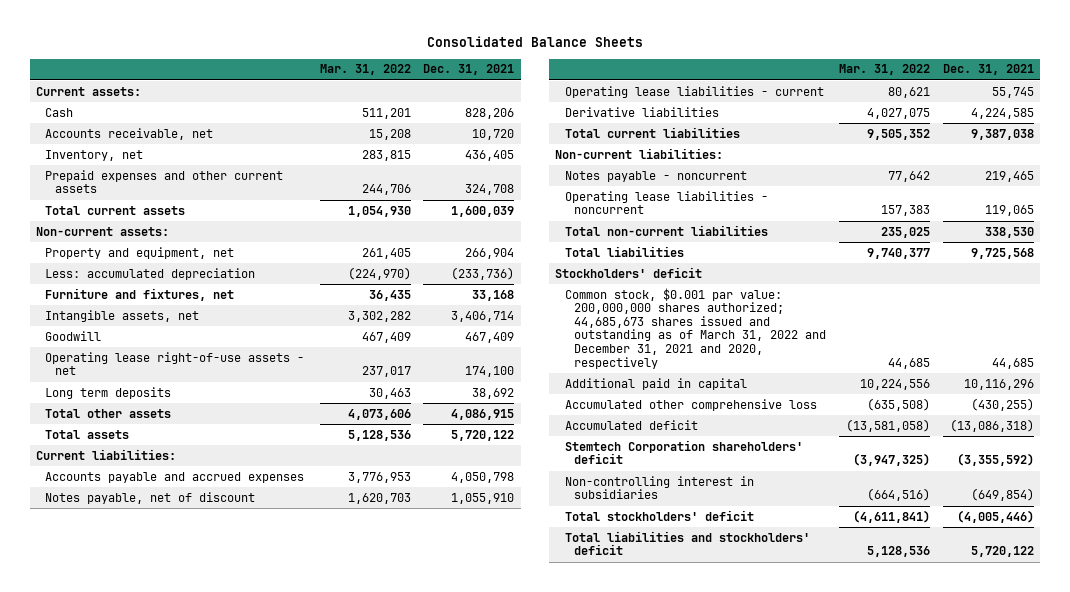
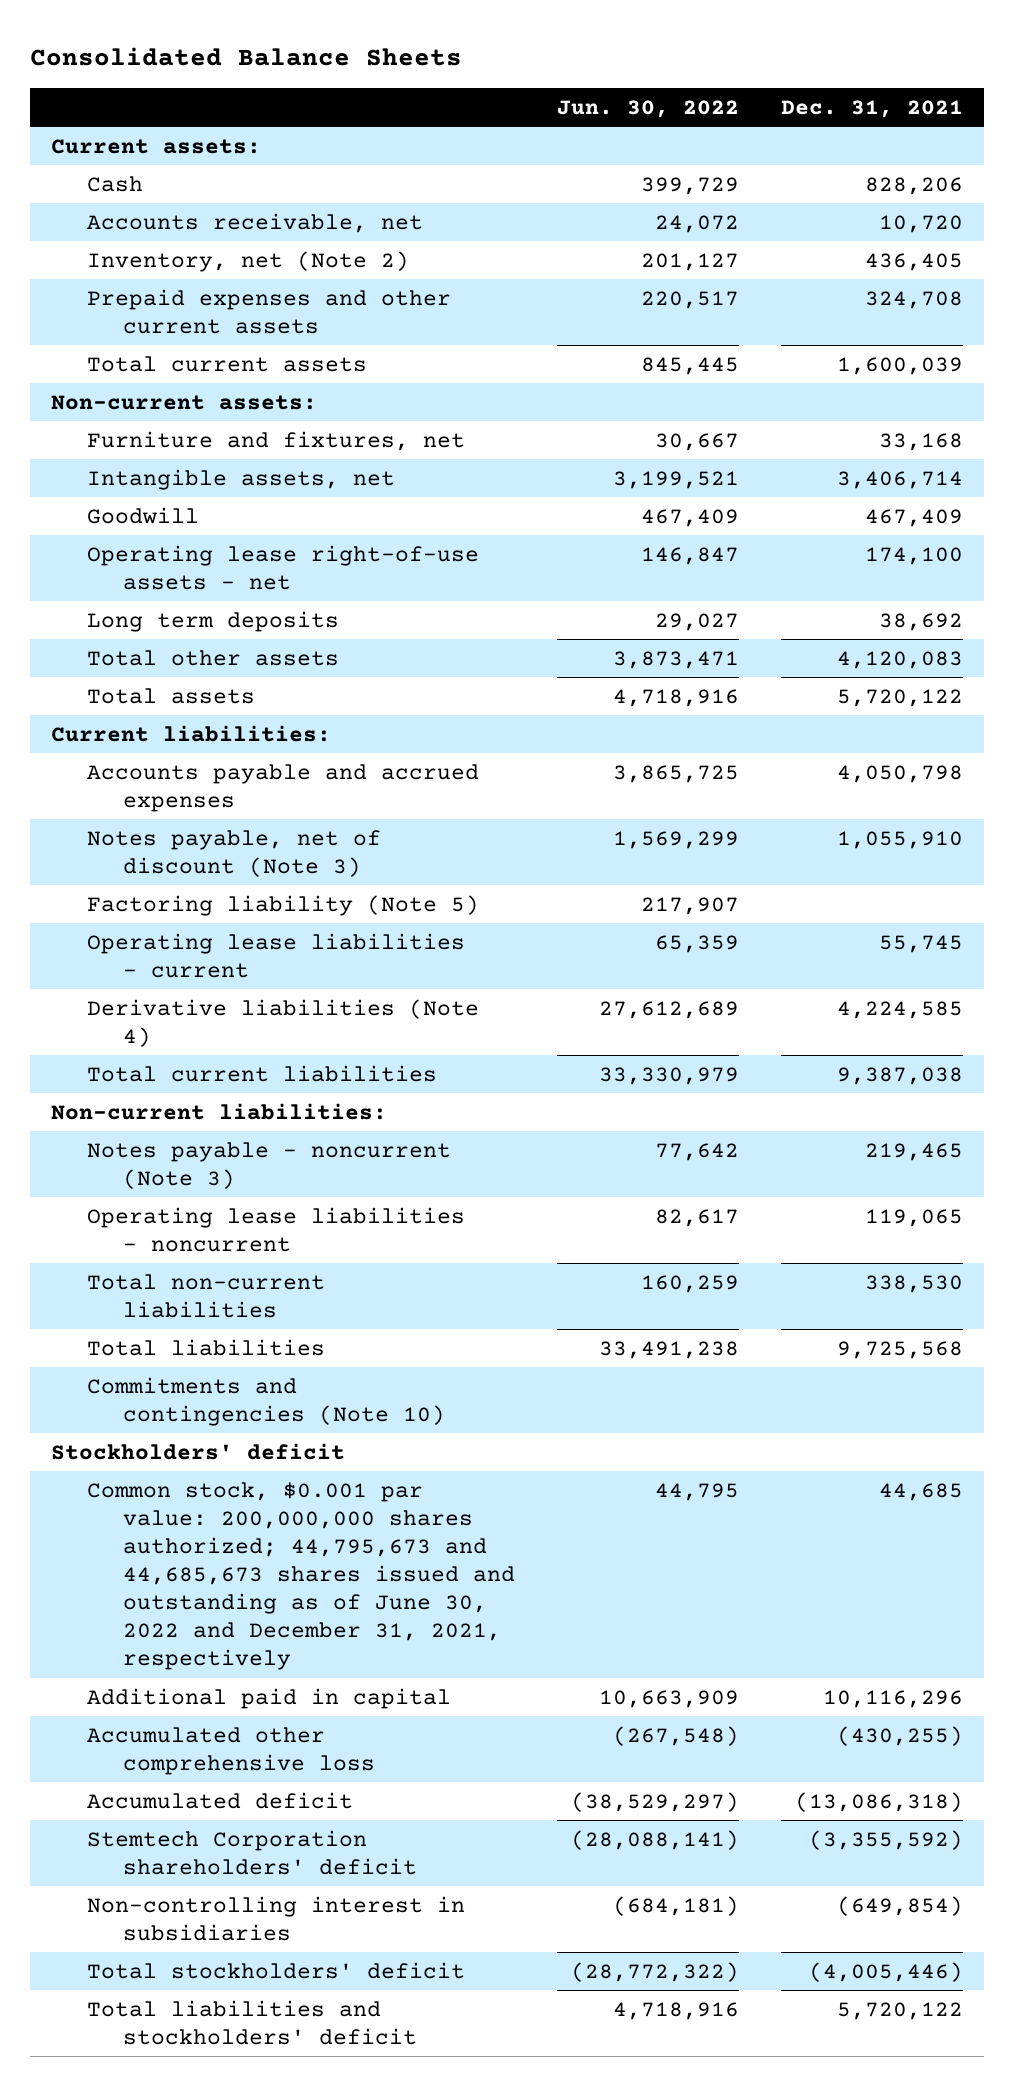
[319,64,411,76] Mar. 31, 2022 -> none
none -> [557,99,740,118] Jun. 30, 2022
[45,149,144,161] Inventory, net -> [87,250,410,272] Inventory, net (Note 2)
[45,246,235,259] Property and equipment, net -> none
[45,267,256,280] Less: accumulated depreciation -> none
[451,408,515,420] 4,086,915 -> [837,650,964,669] 4,120,083
[45,491,256,504] Notes payable, net of discount -> [87,829,382,877] Notes payable, net of discount (Note 3)
none -> [87,894,480,916] Factoring liability (Note 5)
[564,106,719,117] Derivative liabilities -> [87,998,480,1047] Derivative liabilities (Note 4)
[564,170,747,182] Notes payable - noncurrent -> [87,1141,452,1189] Notes payable - noncurrent (Note 3)
none -> [87,1376,446,1426] Commitments and contingencies (Note 10)
[564,287,827,369] Common stock, $0.001 par value: 200,000,000 shares authorized; 44,685,673 shares issued and outstanding as of March 31, 2022 and December 31, 2021 and 2020, respectively -> [87,1481,516,1671] Common stock, $0.001 par value: 200,000,000 shares authorized; 44,795,673 and 44,685,673 shares issued and outstanding as of June 30, 2022 and December 31, 2021, respectively

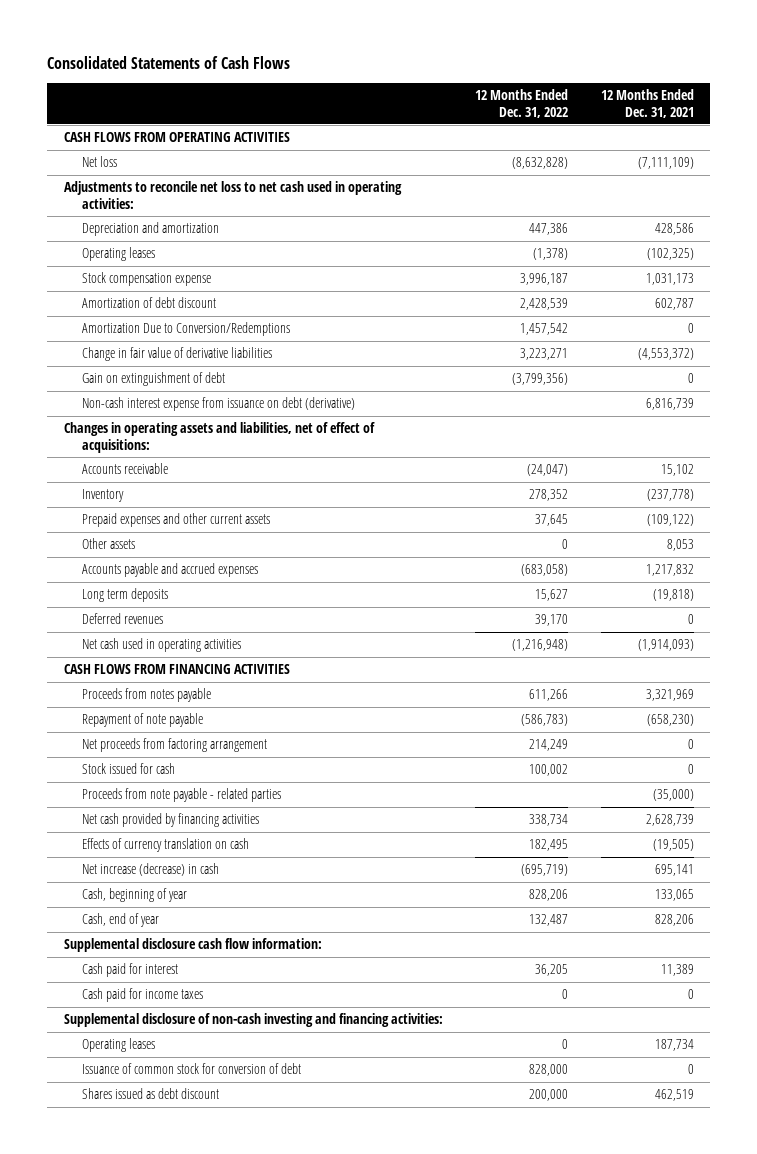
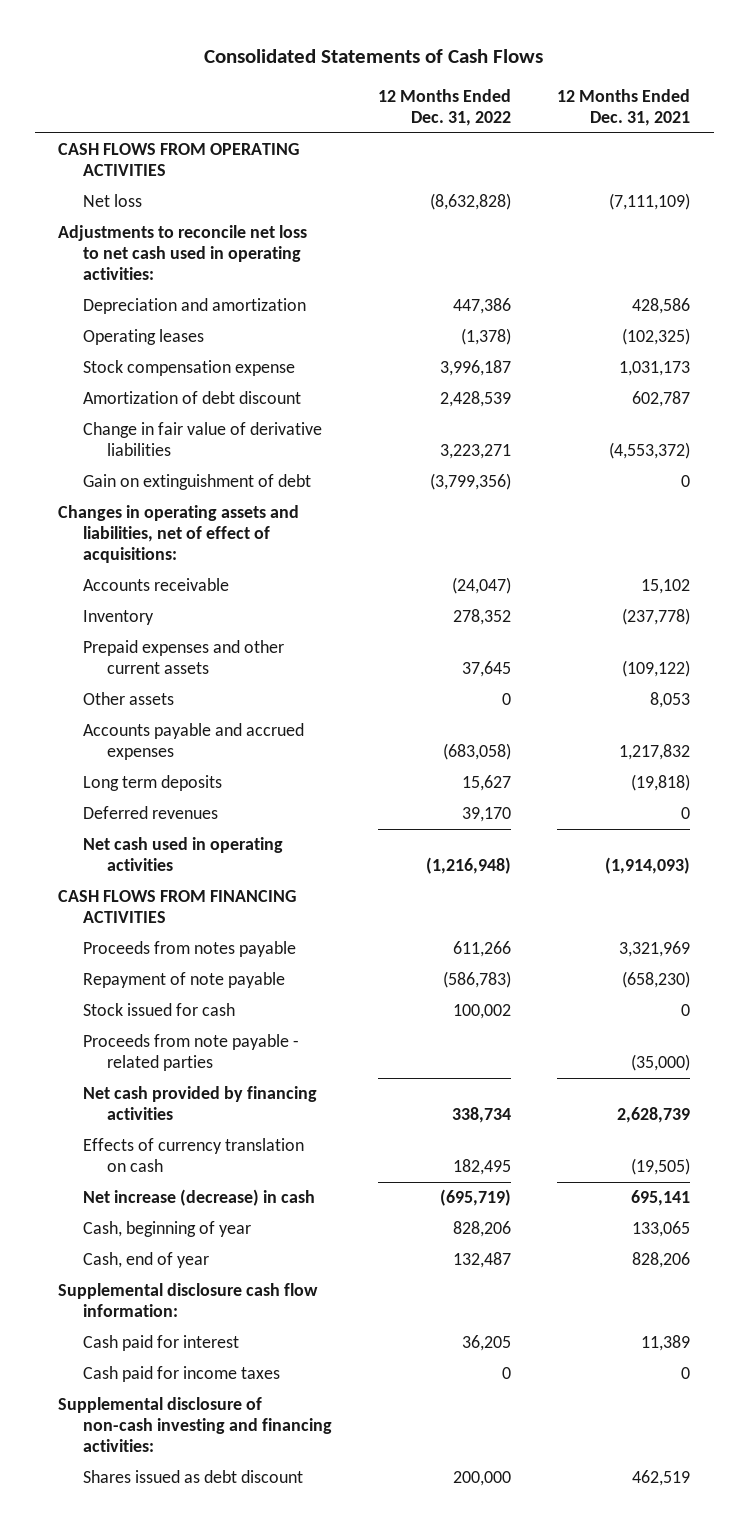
[81,322,290,337] Amortization Due to Conversion/Redemptions -> none
[81,397,355,412] Non-cash interest expense from issuance on debt (derivative) -> none
[81,738,267,753] Net proceeds from factoring arrangement -> none
[81,1038,155,1053] Operating leases -> none
[81,1063,301,1075] Issuance of common stock for conversion of debt -> none

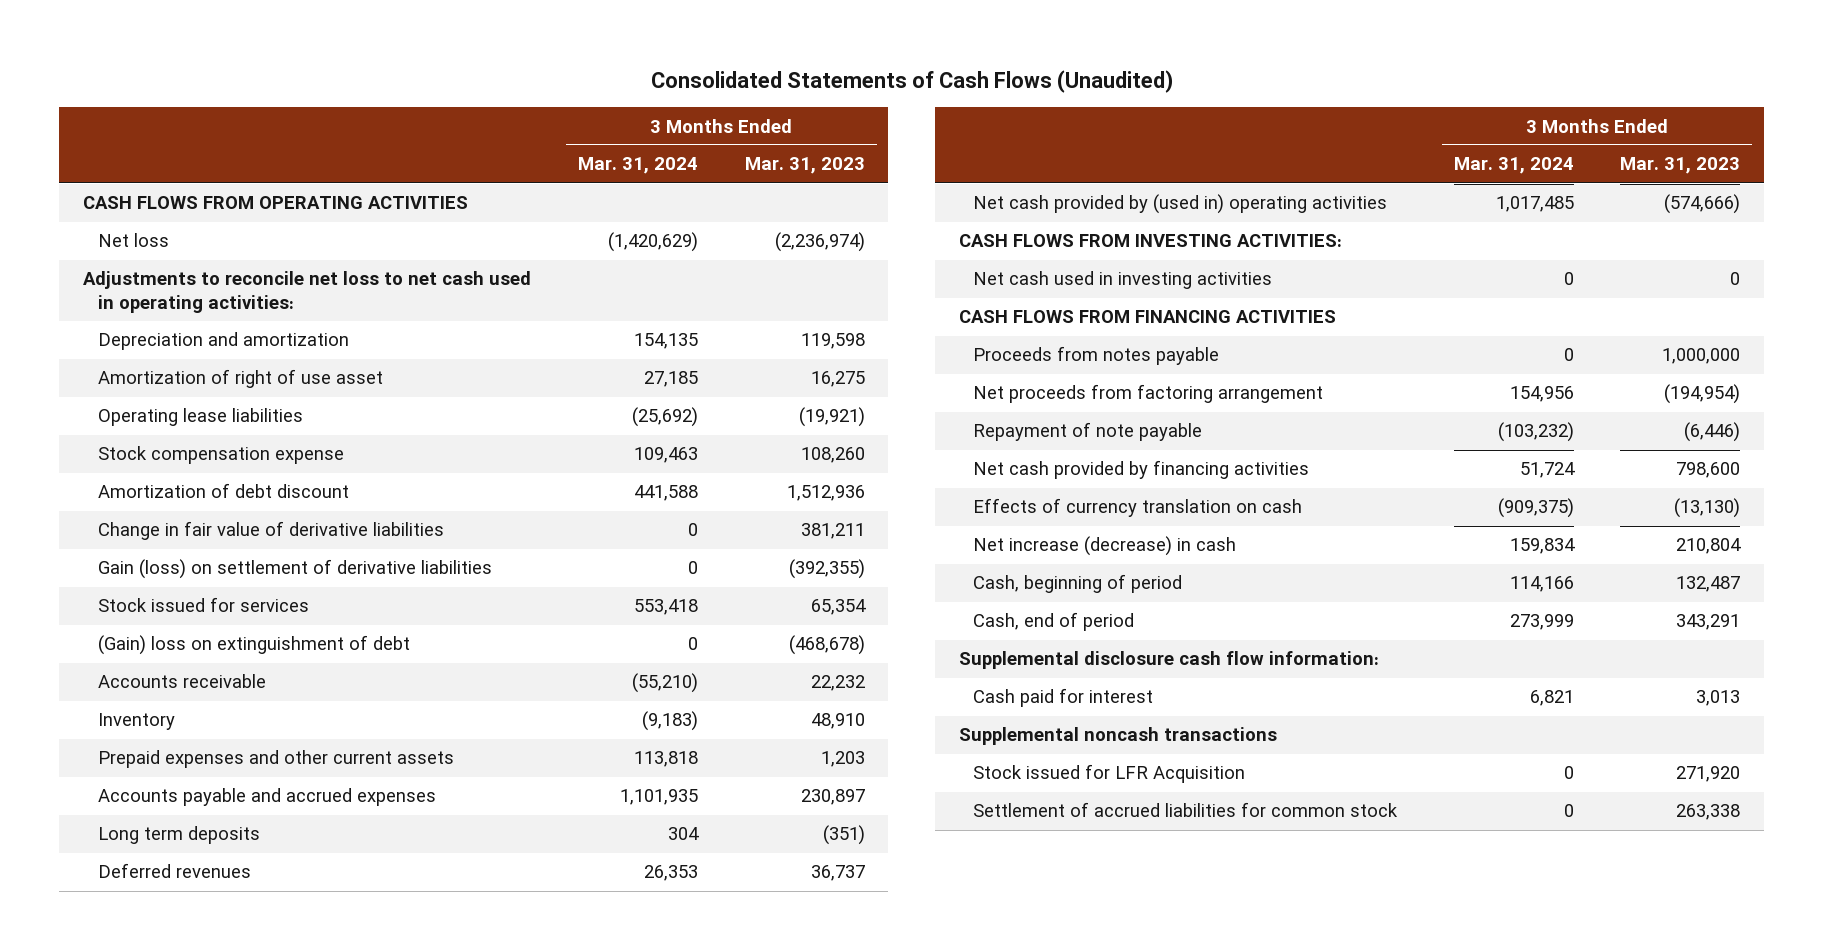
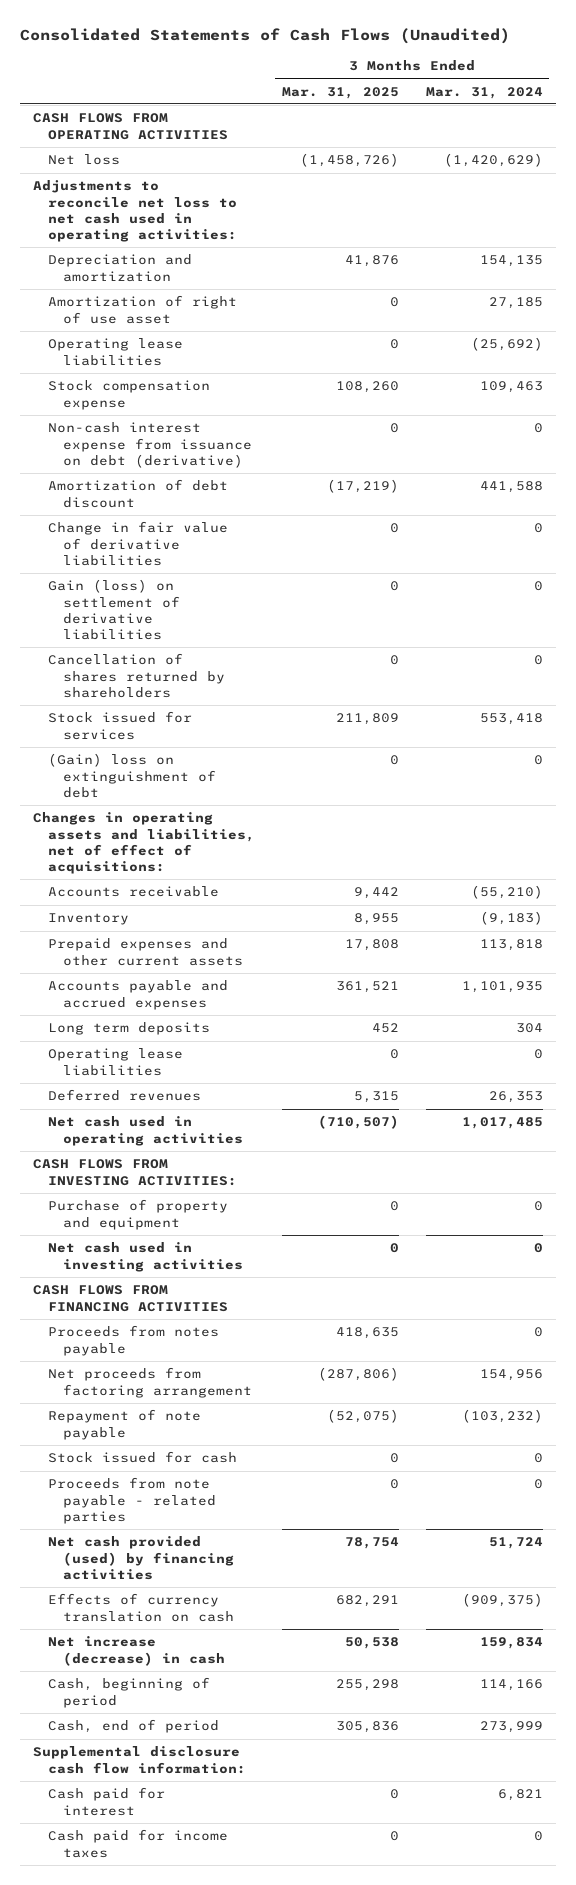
[744,157,865,175] Mar. 31, 2023 -> none
none -> [281,86,399,99] Mar. 31, 2025
none -> [48,422,252,468] Non-cash interest expense from issuance on debt (derivative)
none -> [48,653,225,698] Cancellation of shares returned by shareholders
none -> [33,812,256,875] Changes in operating assets and liabilities, net of effect of acquisitions:
none -> [48,1048,184,1076] Operating lease liabilities
[973,194,1388,215] Net cash provided by (used in) operating activities -> [48,1116,243,1146] Net cash used in operating activities
none -> [48,1199,229,1230] Purchase of property and equipment
none -> [48,1451,238,1464] Stock issued for cash
none -> [48,1477,216,1524] Proceeds from note payable - related parties
[973,460,1310,480] Net cash provided by financing activities -> [48,1536,234,1580] Net cash provided (used) by financing activities
[958,727,1277,746] Supplemental noncash transactions -> none
[973,764,1246,784] Stock issued for LFR Acquisition -> none
[973,802,1399,818] Settlement of accrued liabilities for common stock -> none
none -> [48,1829,229,1858] Cash paid for income taxes

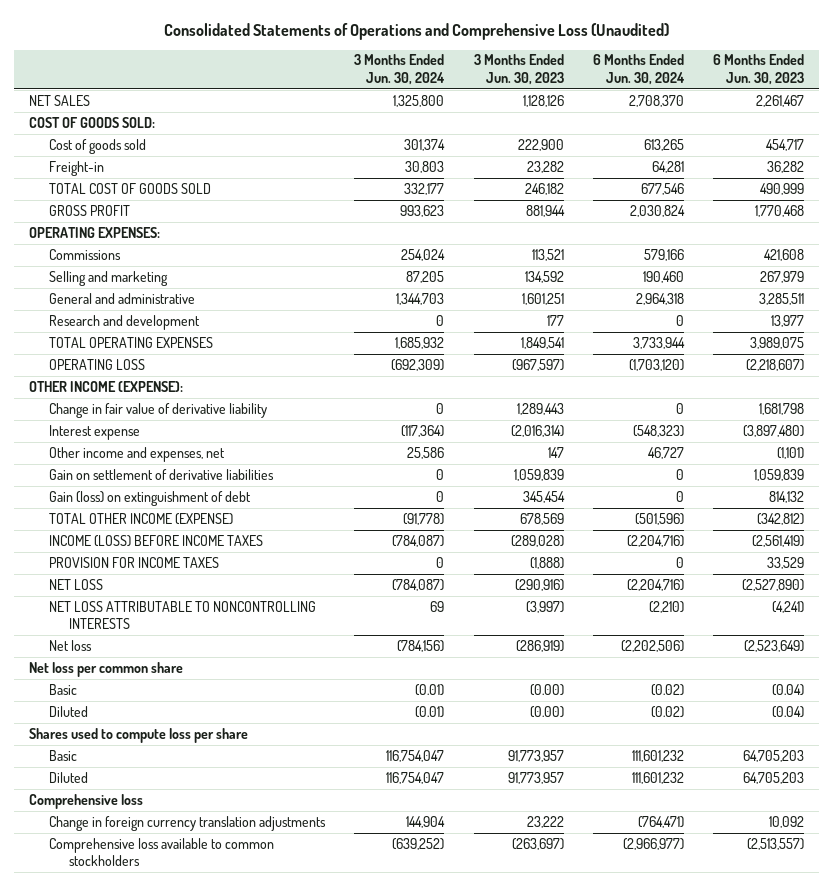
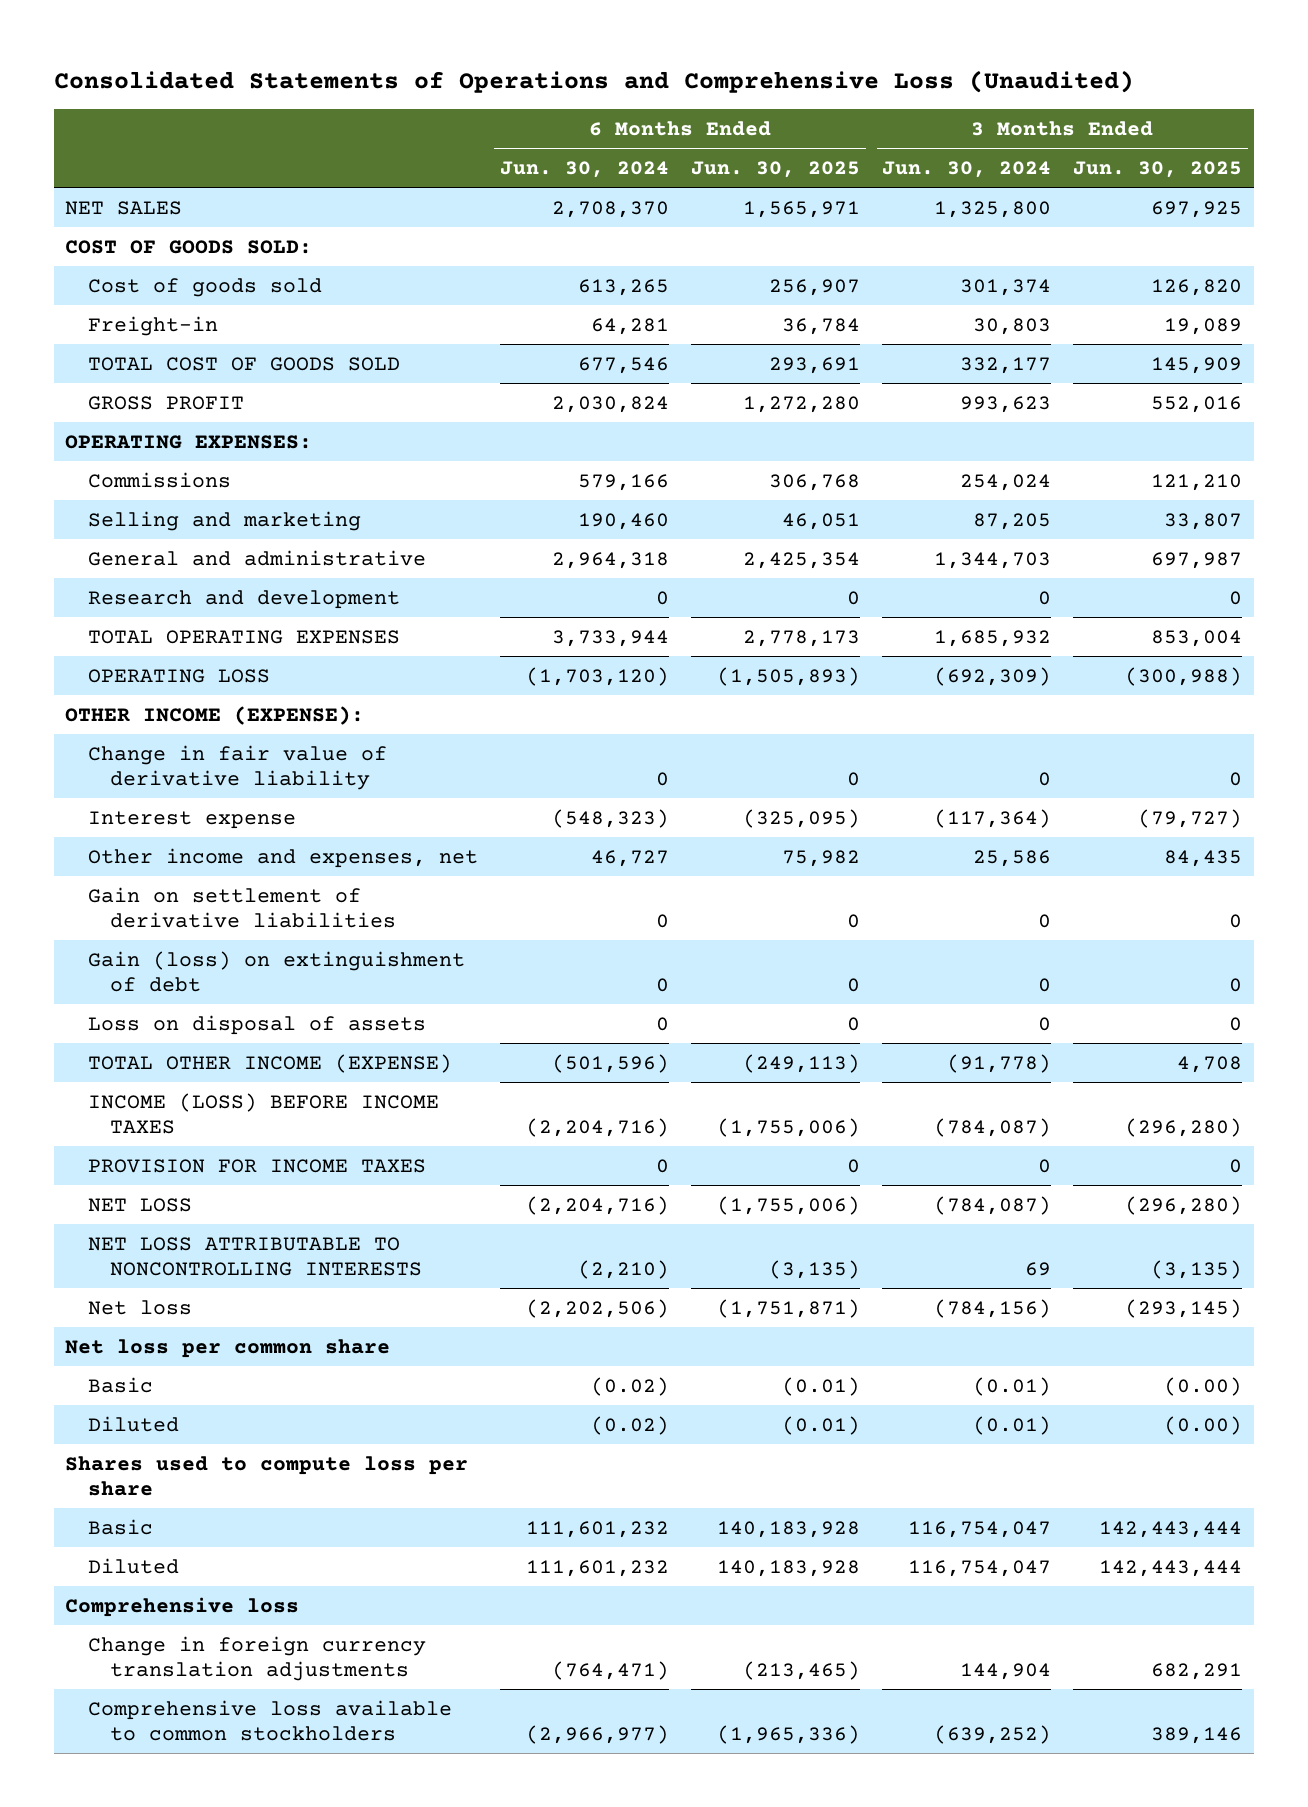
[473,54,564,86] 3 Months Ended Jun. 30, 2023 -> none
[713,54,805,86] 6 Months Ended Jun. 30, 2023 -> none
none -> [691,160,861,178] Jun. 30, 2025
none -> [1073,160,1243,178] Jun. 30, 2025
none -> [87,1014,426,1035] Loss on disposal of assets

